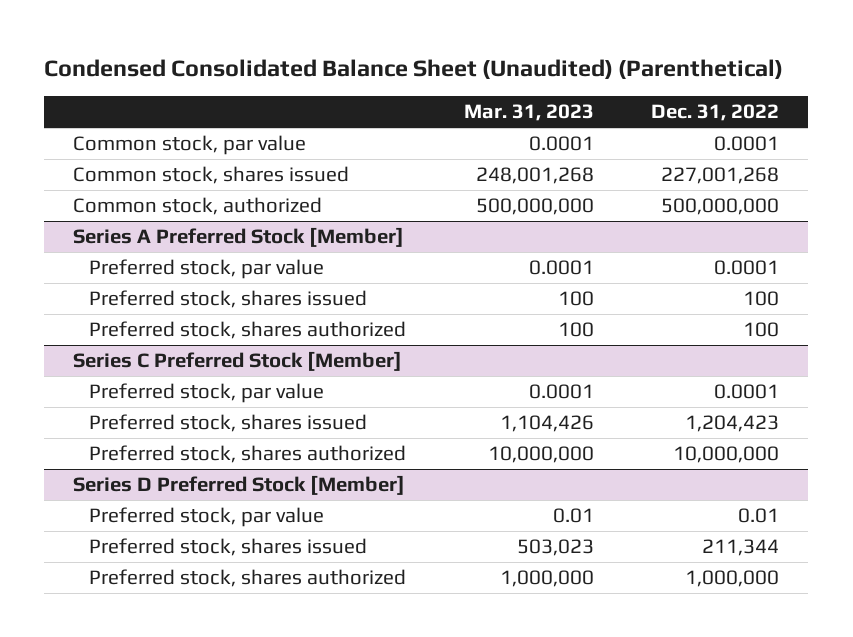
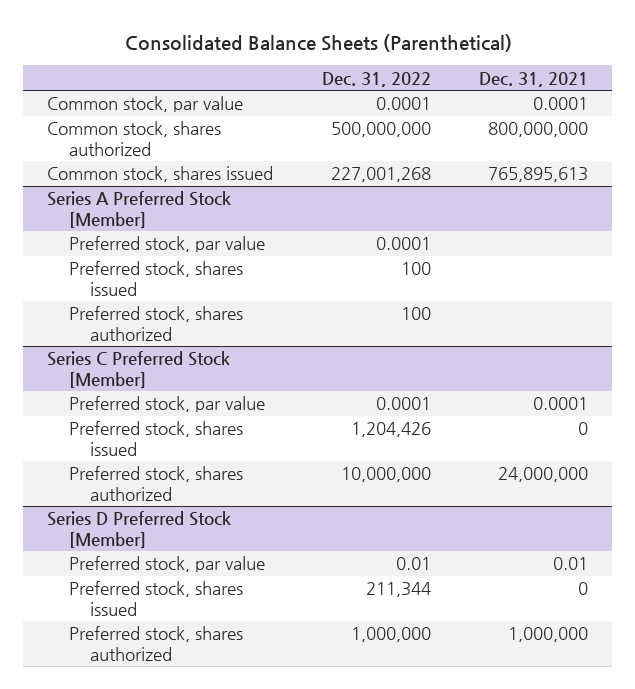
[44,58,784,79] Condensed Consolidated Balance Sheet (Unaudited) (Parenthetical) -> [124,33,512,52] Consolidated Balance Sheets (Parenthetical)
[463,104,594,122] Mar. 31, 2023 -> none
none -> [479,71,589,87] Dec. 31, 2021
none -> [46,121,221,156] Common stock, shares authorized
[73,197,323,216] Common stock, authorized -> none
[685,415,780,433] 1,204,423 -> [350,422,431,438] 1,204,426

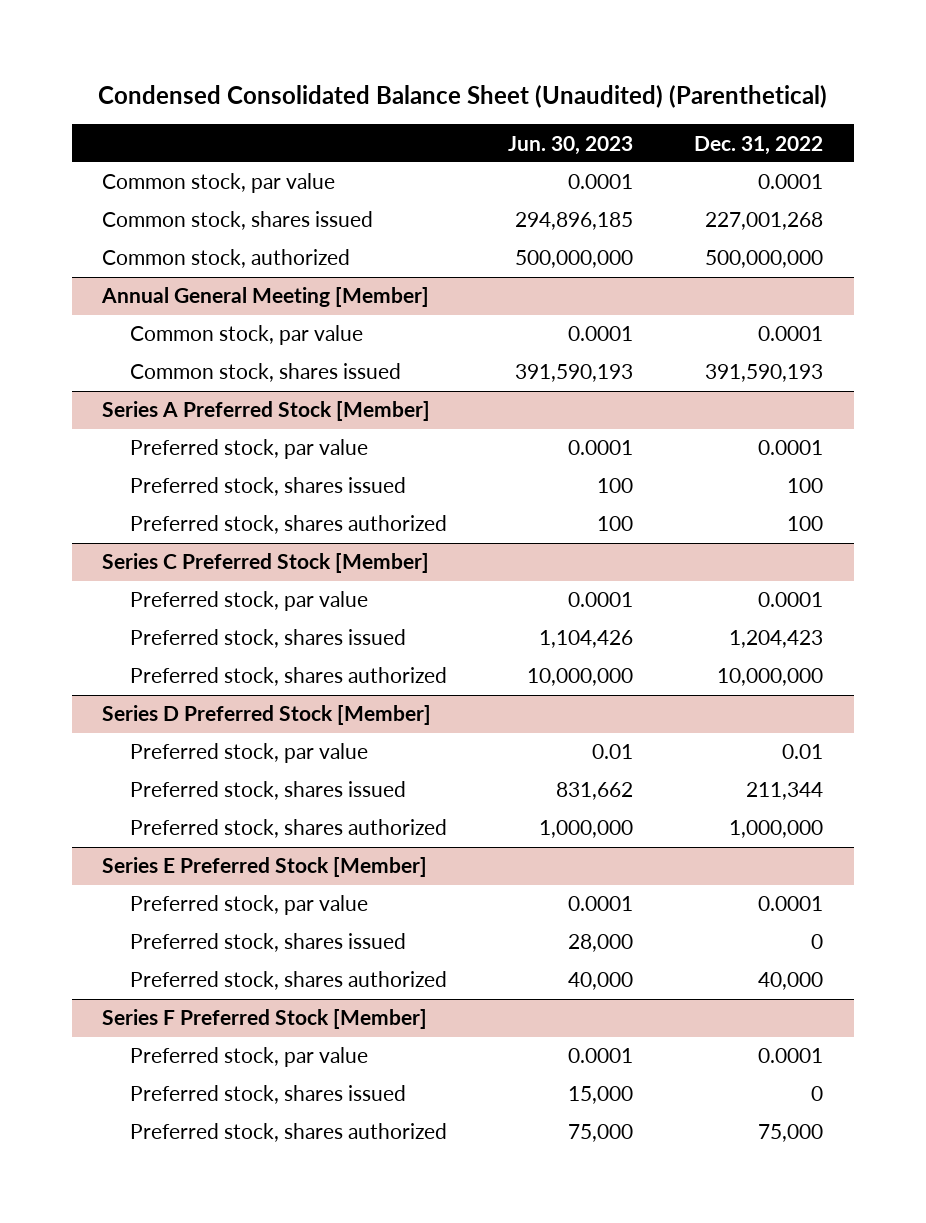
[124,33,512,52] Consolidated Balance Sheets (Parenthetical) -> [97,84,827,108] Condensed Consolidated Balance Sheet (Unaudited) (Parenthetical)
[479,71,589,87] Dec. 31, 2021 -> none
none -> [508,135,634,155] Jun. 30, 2023
[46,121,221,156] Common stock, shares authorized -> none
none -> [102,249,351,269] Common stock, authorized
none -> [101,287,430,308] Annual General Meeting [Member]
none -> [129,325,363,346] Common stock, par value
none -> [129,363,401,383] Common stock, shares issued
[350,422,431,438] 1,204,426 -> [729,630,824,649] 1,204,423
none -> [102,857,428,878] Series E Preferred Stock [Member]
none -> [129,895,368,916] Preferred stock, par value
none -> [129,933,406,953] Preferred stock, shares issued
none -> [129,971,447,991] Preferred stock, shares authorized
none -> [102,1009,428,1030] Series F Preferred Stock [Member]
none -> [129,1047,368,1068] Preferred stock, par value
none -> [129,1085,406,1105] Preferred stock, shares issued
none -> [129,1123,447,1143] Preferred stock, shares authorized

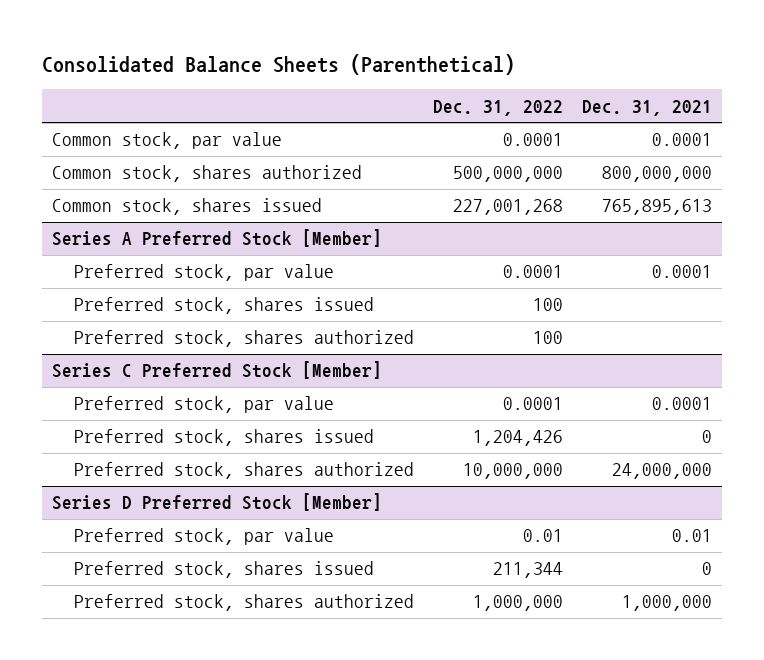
[97,84,827,108] Condensed Consolidated Balance Sheet (Unaudited) (Parenthetical) -> [42,53,516,75] Consolidated Balance Sheets (Parenthetical)
[508,135,634,155] Jun. 30, 2023 -> none
none -> [582,99,713,116] Dec. 31, 2021
none -> [51,165,362,183] Common stock, shares authorized
[102,249,351,269] Common stock, authorized -> none
[101,287,430,308] Annual General Meeting [Member] -> none
[129,325,363,346] Common stock, par value -> none
[129,363,401,383] Common stock, shares issued -> none
[729,630,824,649] 1,204,423 -> [473,430,564,447] 1,204,426
[102,857,428,878] Series E Preferred Stock [Member] -> none
[129,895,368,916] Preferred stock, par value -> none
[129,933,406,953] Preferred stock, shares issued -> none
[129,971,447,991] Preferred stock, shares authorized -> none
[102,1009,428,1030] Series F Preferred Stock [Member] -> none
[129,1047,368,1068] Preferred stock, par value -> none
[129,1085,406,1105] Preferred stock, shares issued -> none
[129,1123,447,1143] Preferred stock, shares authorized -> none

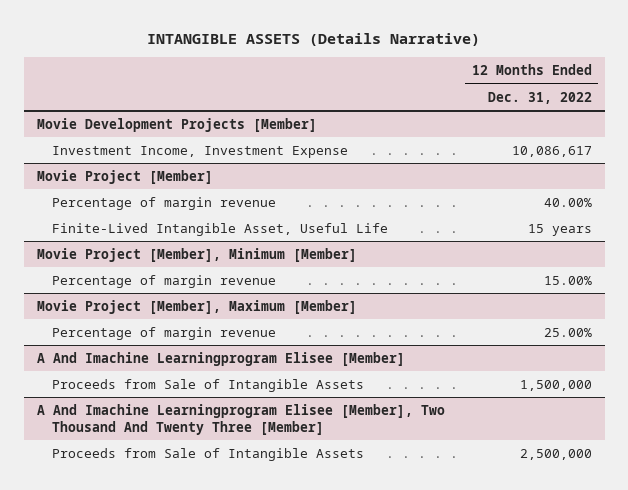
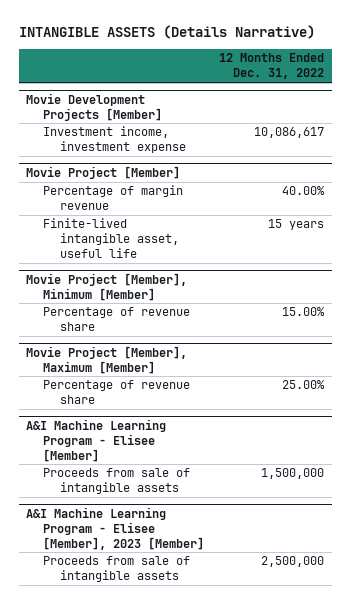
[52,145,349,158] Investment Income, Investment Expense -> [43,126,187,154] Investment income, investment expense
[52,222,389,236] Finite-Lived Intangible Asset, Useful Life -> [43,218,180,259] Finite-lived intangible asset, useful life
[52,274,277,288] Percentage of margin revenue -> [43,307,191,332] Percentage of revenue share
[36,403,445,435] A And Imachine Learningprogram Elisee [Member], Two Thousand And Twenty Three [Member] -> none
[52,326,277,340] Percentage of margin revenue -> [43,380,191,405] Percentage of revenue share
[36,351,405,366] A And Imachine Learningprogram Elisee [Member] -> [26,418,167,462] A&I Machine Learning Program - Elisee [Member]
[52,378,365,392] Proceeds from Sale of Intangible Assets -> [43,468,191,495] Proceeds from sale of intangible assets
none -> [26,506,205,550] A&I Machine Learning Program - Elisee [Member], 2023 [Member]
[52,447,365,461] Proceeds from Sale of Intangible Assets -> [43,556,191,583] Proceeds from sale of intangible assets

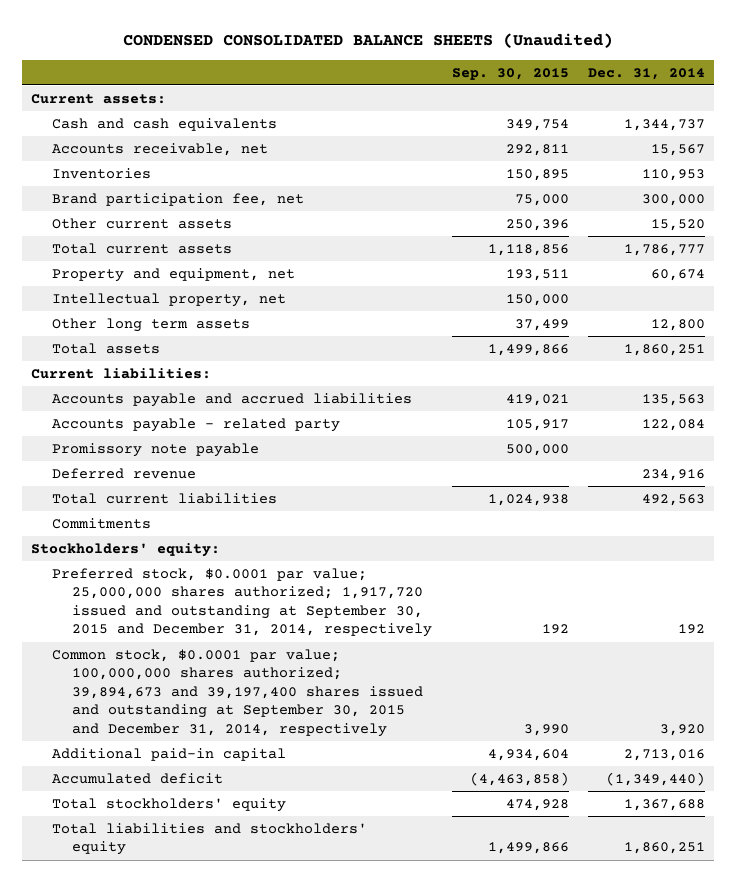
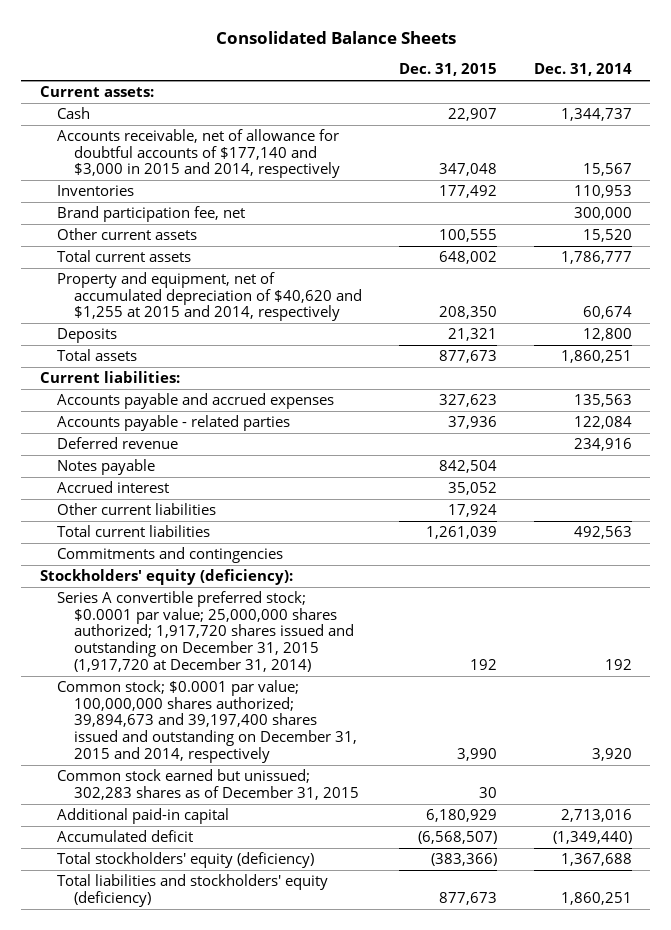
[123,32,614,48] CONDENSED CONSOLIDATED BALANCE SHEETS (Unaudited) -> [215,30,456,44] Consolidated Balance Sheets
[451,67,569,80] Sep. 30, 2015 -> none
none -> [398,63,497,77] Dec. 31, 2015
[51,117,277,131] Cash and cash equivalents -> [56,107,90,120] Cash
[51,142,268,156] Accounts receivable, net -> [56,129,341,179] Accounts receivable, net of allowance for doubtful accounts of $177,140 and $3,000 in 2015 and 2014, respectively
[51,292,286,307] Intellectual property, net -> none
[51,267,295,282] Property and equipment, net -> [56,272,363,322] Property and equipment, net of accumulated depreciation of $40,620 and $1,255 at 2015 and 2014, respectively
[51,317,250,332] Other long term assets -> [56,328,117,344] Deposits
[51,442,259,457] Promissory note payable -> none
[51,392,412,407] Accounts payable and accrued liabilities -> [56,393,334,410] Accounts payable and accrued expenses
[51,417,340,432] Accounts payable - related party -> [56,415,290,432] Accounts payable - related parties
none -> [56,459,155,476] Notes payable
none -> [56,481,169,494] Accrued interest
none -> [56,503,216,516] Other current liabilities
[51,517,151,529] Commitments -> [56,547,283,564] Commitments and contingencies
[31,542,221,557] Stockholders' equity: -> [39,569,293,586] Stockholders' equity (deficiency):
[51,567,433,638] Preferred stock, $0.0001 par value; 25,000,000 shares authorized; 1,917,720 issued and outstanding at September 30, 2015 and December 31, 2014, respectively -> [56,591,355,672] Series A convertible preferred stock; $0.0001 par value; 25,000,000 shares authorized; 1,917,720 shares issued and outstanding on December 31, 2015 (1,917,720 at December 31, 2014)
[51,648,424,737] Common stock, $0.0001 par value; 100,000,000 shares authorized; 39,894,673 and 39,197,400 shares issued and outstanding at September 30, 2015 and December 31, 2014, respectively -> [56,680,358,763] Common stock; $0.0001 par value; 100,000,000 shares authorized; 39,894,673 and 39,197,400 shares issued and outstanding on December 31, 2015 and 2014, respectively
none -> [56,769,360,800] Common stock earned but unissued; 302,283 shares as of December 31, 2015
[51,797,286,812] Total stockholders' equity -> [56,852,314,869] Total stockholders' equity (deficiency)
[51,822,367,856] Total liabilities and stockholders' equity -> [56,874,328,907] Total liabilities and stockholders' equity (deficiency)

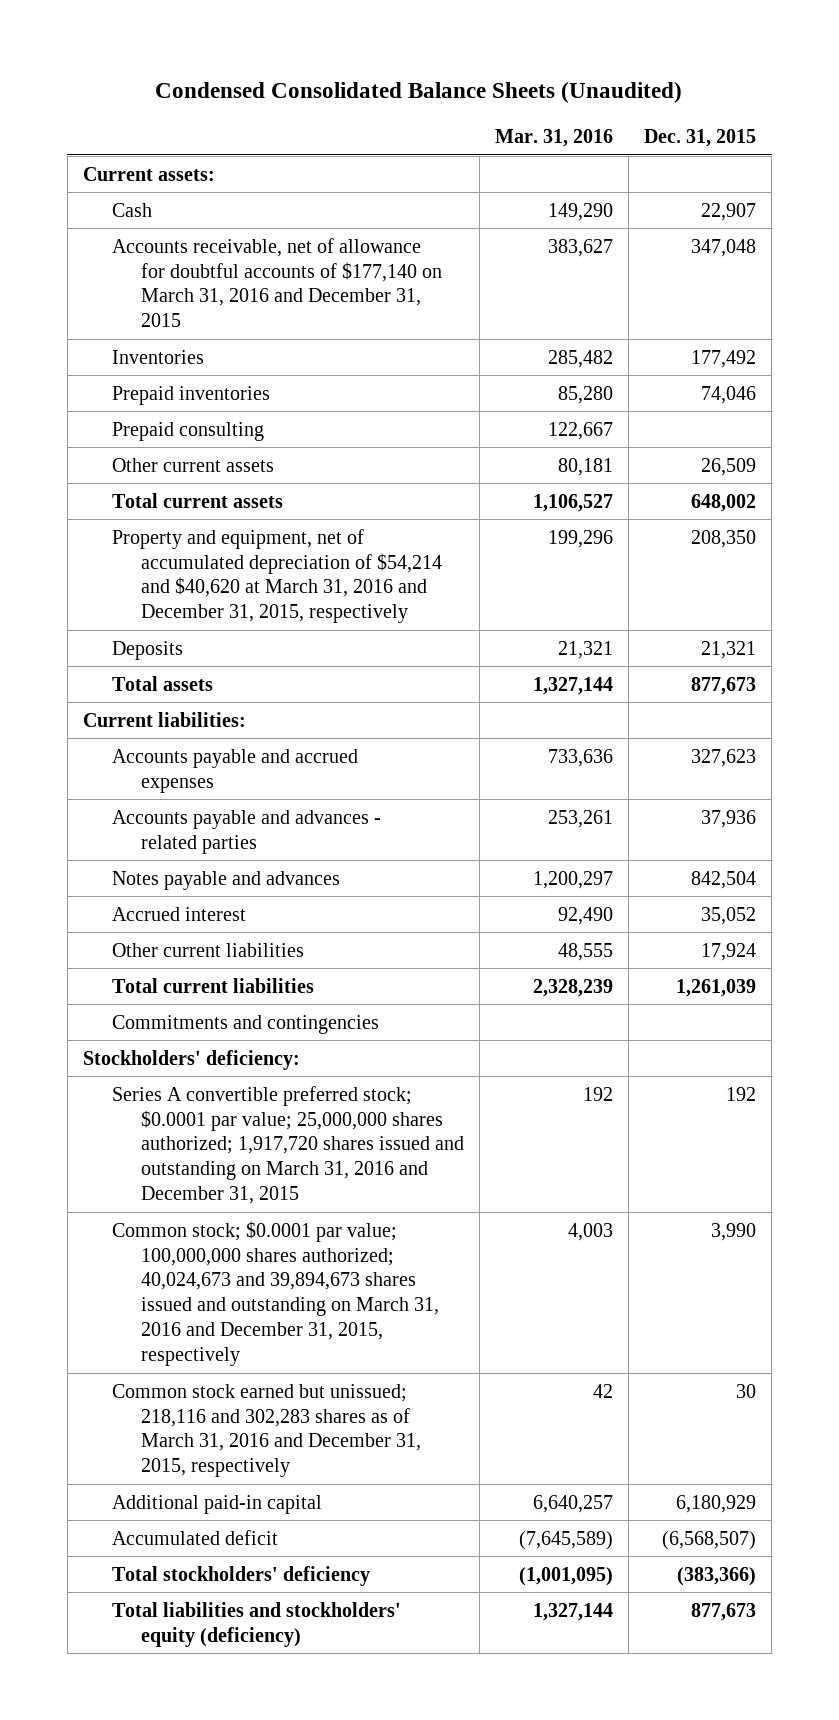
[215,30,456,44] Consolidated Balance Sheets -> [155,82,683,104] Condensed Consolidated Balance Sheets (Unaudited)
[533,63,632,77] Dec. 31, 2014 -> none
none -> [494,129,613,148] Mar. 31, 2016
[56,129,341,179] Accounts receivable, net of allowance for doubtful accounts of $177,140 and $3,000 in 2015 and 2014, respectively -> [111,237,442,328] Accounts receivable, net of allowance for doubtful accounts of $177,140 on March 31, 2016 and December 31, 2015
[56,206,245,223] Brand participation fee, net -> none
none -> [111,385,270,405] Prepaid inventories
none -> [111,421,264,441] Prepaid consulting
[438,229,497,243] 100,555 -> [701,457,757,476] 26,509
[56,272,363,322] Property and equipment, net of accumulated depreciation of $40,620 and $1,255 at 2015 and 2014, respectively -> [111,528,442,624] Property and equipment, net of accumulated depreciation of $54,214 and $40,620 at March 31, 2016 and December 31, 2015, respectively
[56,437,178,450] Deferred revenue -> none
[56,415,290,432] Accounts payable - related parties -> [111,809,381,854] Accounts payable and advances - related parties
[56,459,155,476] Notes payable -> [111,870,340,890] Notes payable and advances
[39,569,293,586] Stockholders' equity (deficiency): -> [82,1049,300,1070] Stockholders' deficiency:
[56,591,355,672] Series A convertible preferred stock; $0.0001 par value; 25,000,000 shares authorized; 1,917,720 shares issued and outstanding on December 31, 2015 (1,917,720 at December 31, 2014) -> [111,1085,464,1205] Series A convertible preferred stock; $0.0001 par value; 25,000,000 shares authorized; 1,917,720 shares issued and outstanding on March 31, 2016 and December 31, 2015
[56,680,358,763] Common stock; $0.0001 par value; 100,000,000 shares authorized; 39,894,673 and 39,197,400 shares issued and outstanding on December 31, 2015 and 2014, respectively -> [111,1220,439,1367] Common stock; $0.0001 par value; 100,000,000 shares authorized; 40,024,673 and 39,894,673 shares issued and outstanding on March 31, 2016 and December 31, 2015, respectively
[56,769,360,800] Common stock earned but unissued; 302,283 shares as of December 31, 2015 -> [111,1383,421,1478] Common stock earned but unissued; 218,116 and 302,283 shares as of March 31, 2016 and December 31, 2015, respectively
[56,852,314,869] Total stockholders' equity (deficiency) -> [111,1565,370,1586] Total stockholders' deficiency

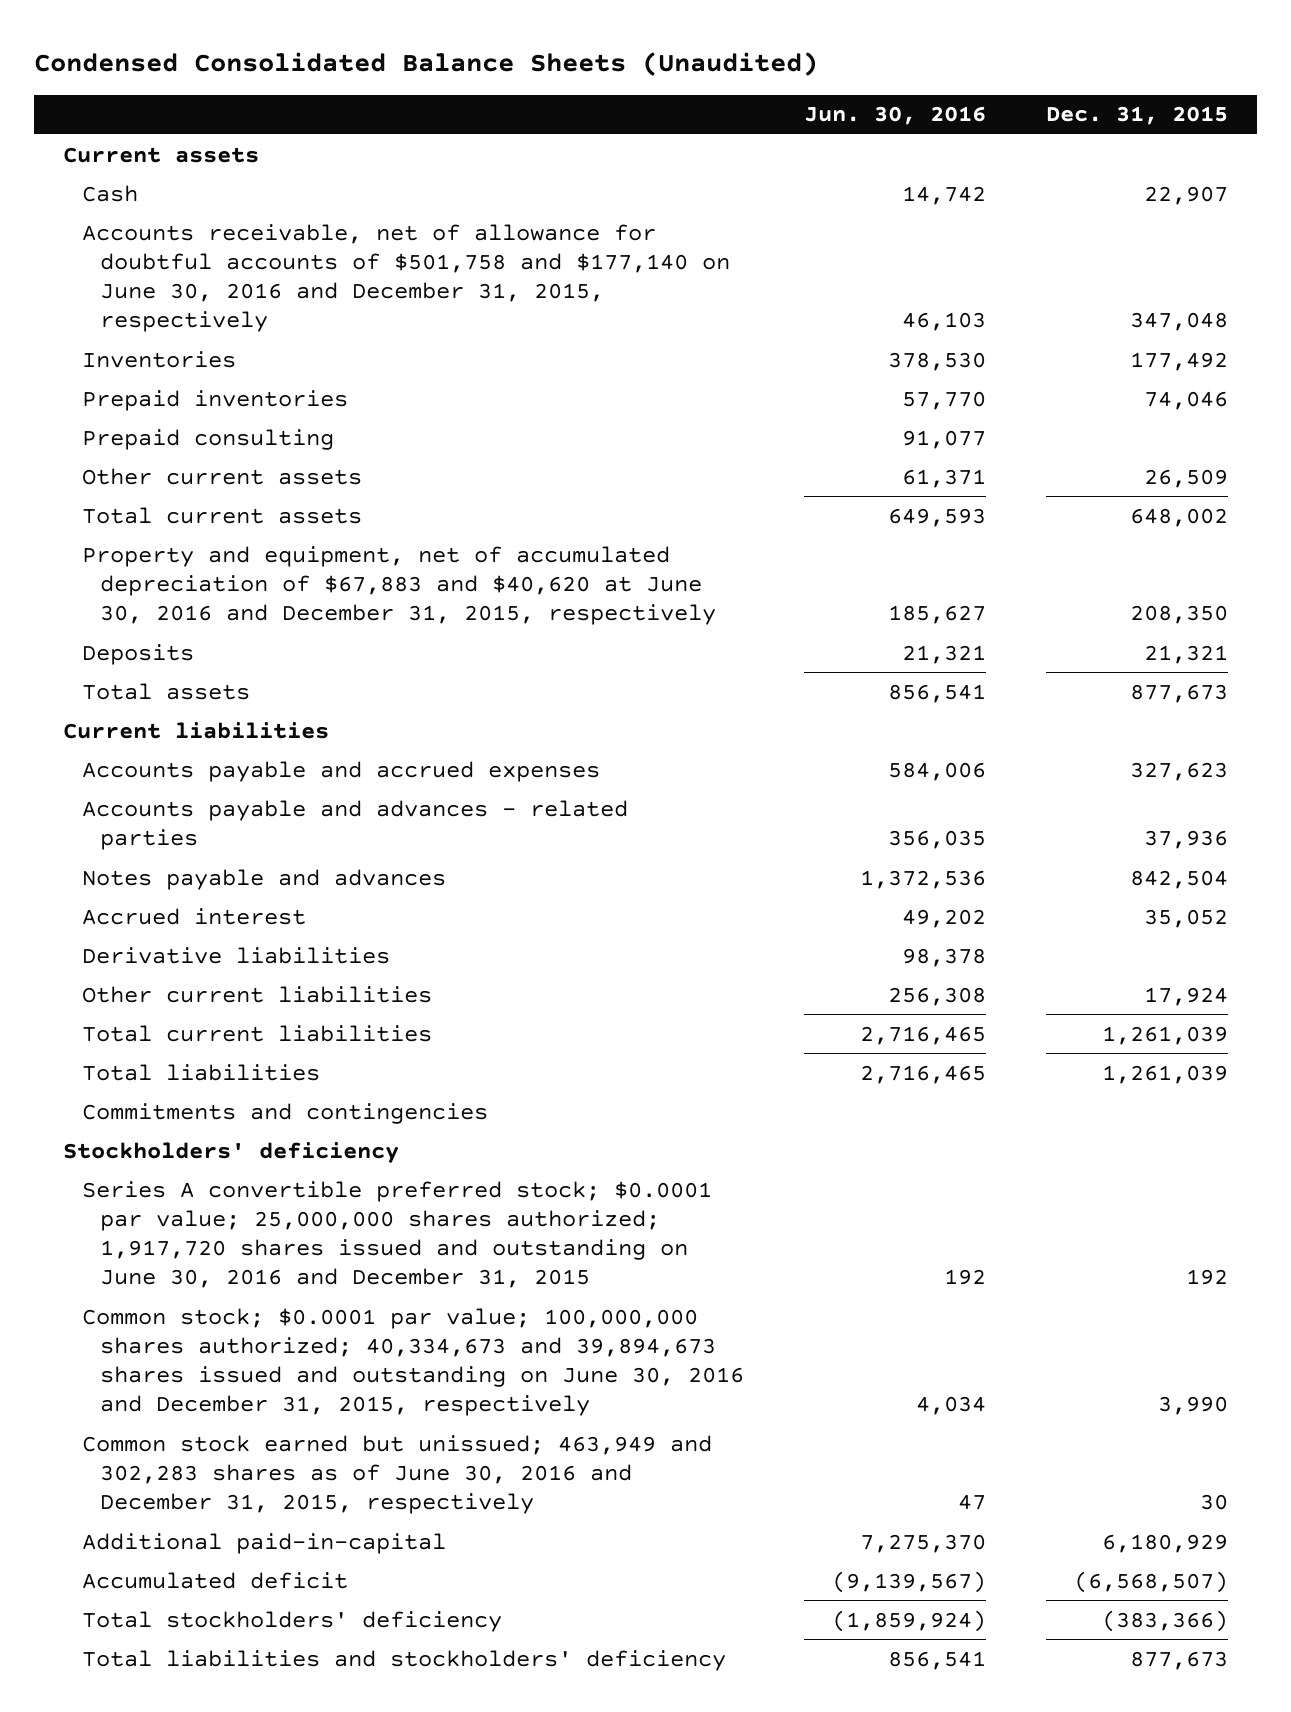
[494,129,613,148] Mar. 31, 2016 -> none
none -> [803,106,986,126] Jun. 30, 2016
[82,166,215,181] Current assets: -> [63,146,260,163] Current assets
[111,237,442,328] Accounts receivable, net of allowance for doubtful accounts of $177,140 on March 31, 2016 and December 31, 2015 -> [81,223,731,333] Accounts receivable, net of allowance for doubtful accounts of $501,758 and $177,140 on June 30, 2016 and December 31, 2015, respectively
[111,528,442,624] Property and equipment, net of accumulated depreciation of $54,214 and $40,620 at March 31, 2016 and December 31, 2015, respectively -> [81,545,717,626] Property and equipment, net of accumulated depreciation of $67,883 and $40,620 at June 30, 2016 and December 31, 2015, respectively
[82,711,246,727] Current liabilities: -> [63,721,330,739] Current liabilities
none -> [81,946,390,964] Derivative liabilities
none -> [81,1063,320,1081] Total liabilities
[82,1049,300,1070] Stockholders' deficiency: -> [63,1141,400,1163] Stockholders' deficiency
[111,1085,464,1205] Series A convertible preferred stock; $0.0001 par value; 25,000,000 shares authorized; 1,917,720 shares issued and outstanding on March 31, 2016 and December 31, 2015 -> [81,1180,712,1289] Series A convertible preferred stock; $0.0001 par value; 25,000,000 shares authorized; 1,917,720 shares issued and outstanding on June 30, 2016 and December 31, 2015
[111,1220,439,1367] Common stock; $0.0001 par value; 100,000,000 shares authorized; 40,024,673 and 39,894,673 shares issued and outstanding on March 31, 2016 and December 31, 2015, respectively -> [81,1307,745,1417] Common stock; $0.0001 par value; 100,000,000 shares authorized; 40,334,673 and 39,894,673 shares issued and outstanding on June 30, 2016 and December 31, 2015, respectively
[111,1383,421,1478] Common stock earned but unissued; 218,116 and 302,283 shares as of March 31, 2016 and December 31, 2015, respectively -> [81,1434,712,1515] Common stock earned but unissued; 463,949 and 302,283 shares as of June 30, 2016 and December 31, 2015, respectively
[111,1494,322,1514] Additional paid-in capital -> [81,1532,446,1554] Additional paid-in-capital
[111,1601,401,1647] Total liabilities and stockholders' equity (deficiency) -> [81,1649,726,1671] Total liabilities and stockholders' deficiency

